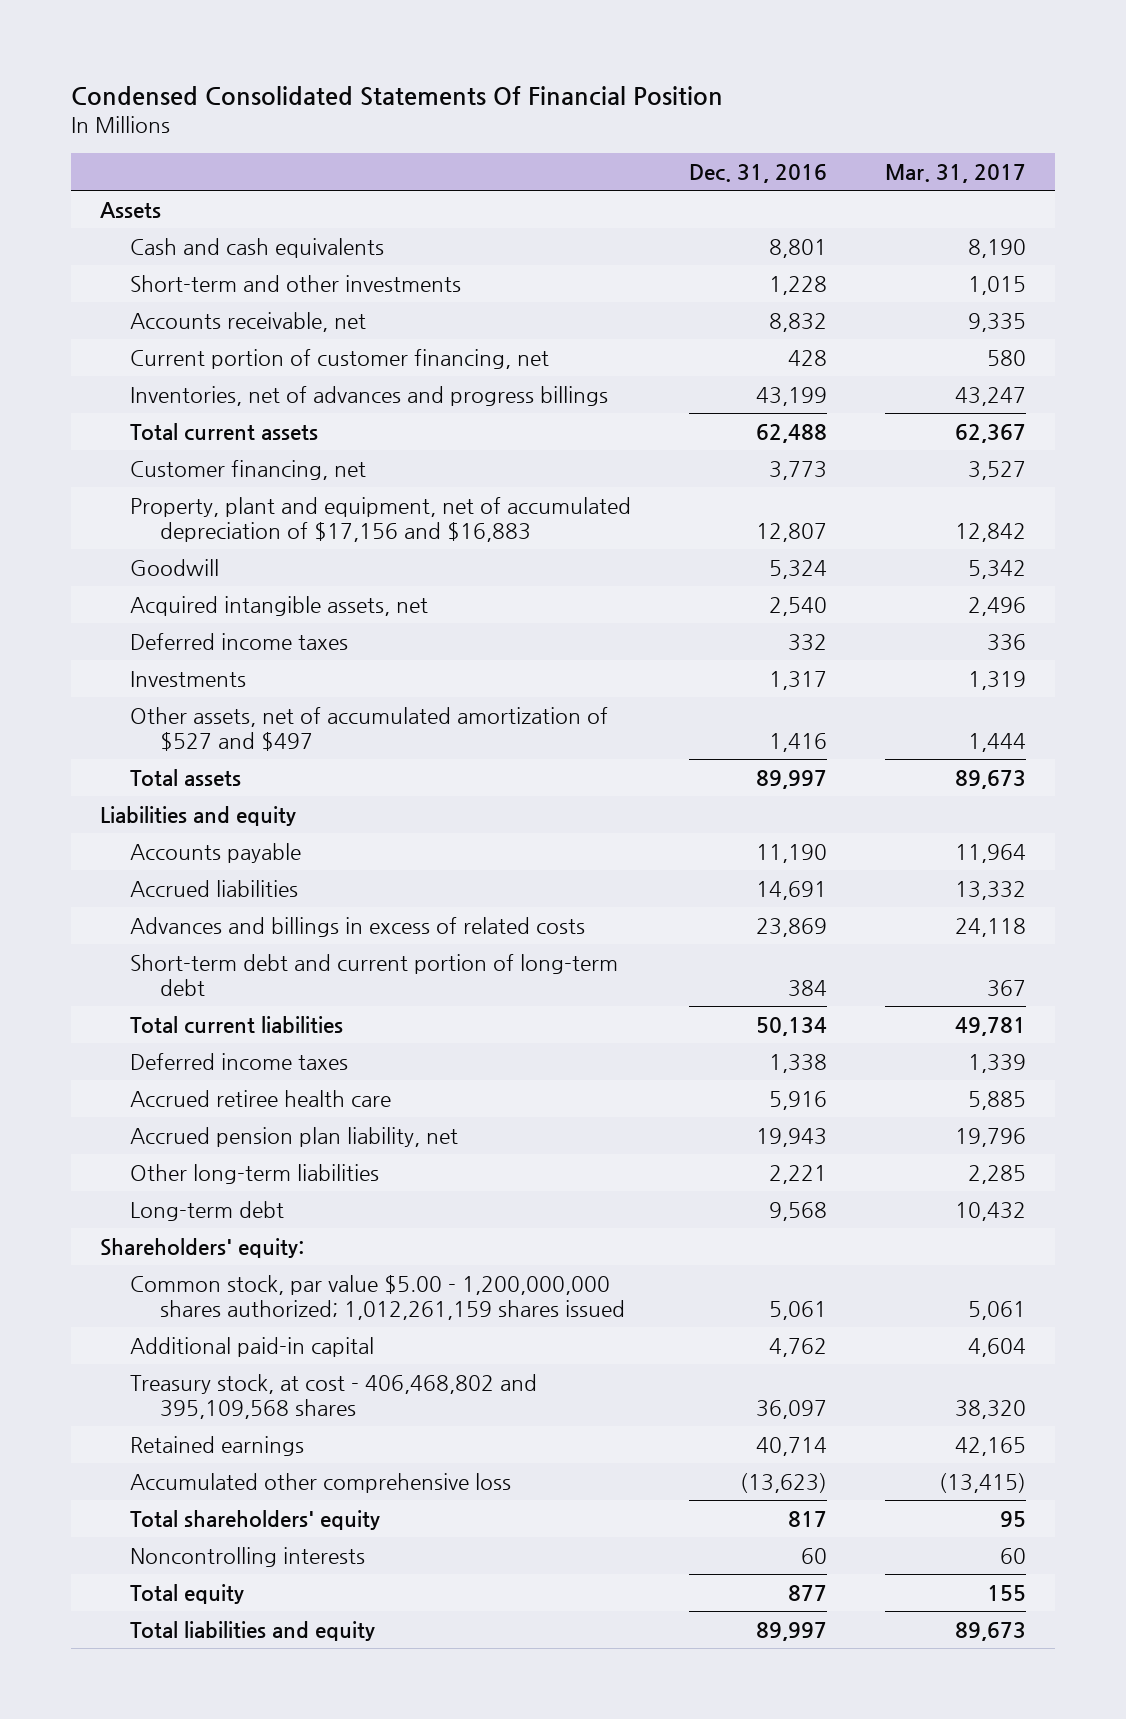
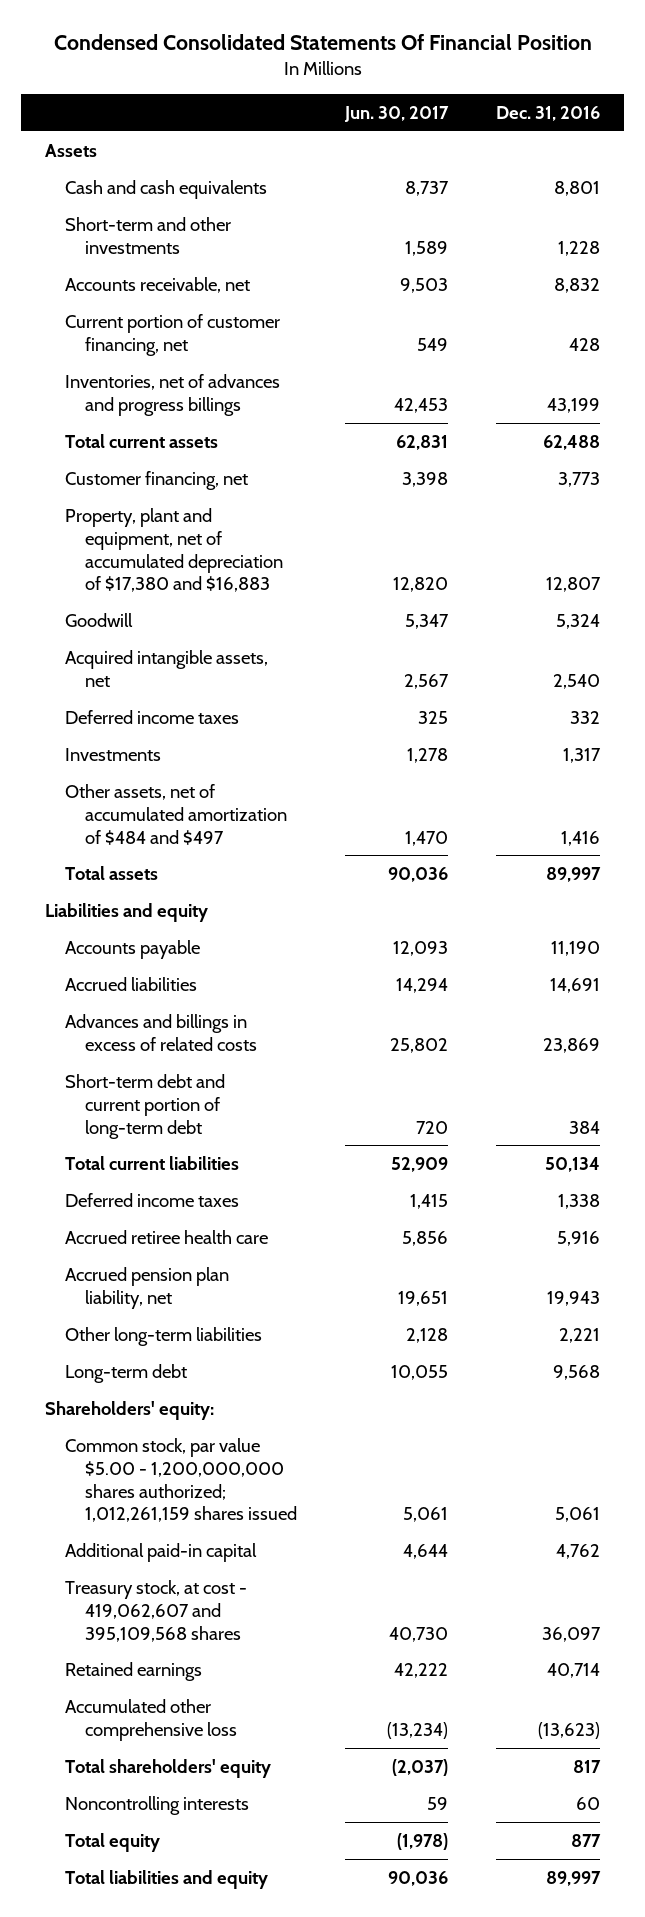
[885,163,1027,183] Mar. 31, 2017 -> none
none -> [343,105,449,122] Jun. 30, 2017
[130,497,632,542] Property, plant and equipment, net of accumulated depreciation of $17,156 and $16,883 -> [64,507,283,593] Property, plant and equipment, net of accumulated depreciation of $17,380 and $16,883
[130,707,609,751] Other assets, net of accumulated amortization of $527 and $497 -> [64,783,287,845] Other assets, net of accumulated amortization of $484 and $497
[130,1374,538,1419] Treasury stock, at cost - 406,468,802 and 395,109,568 shares -> [64,1579,247,1642] Treasury stock, at cost - 419,062,607 and 395,109,568 shares

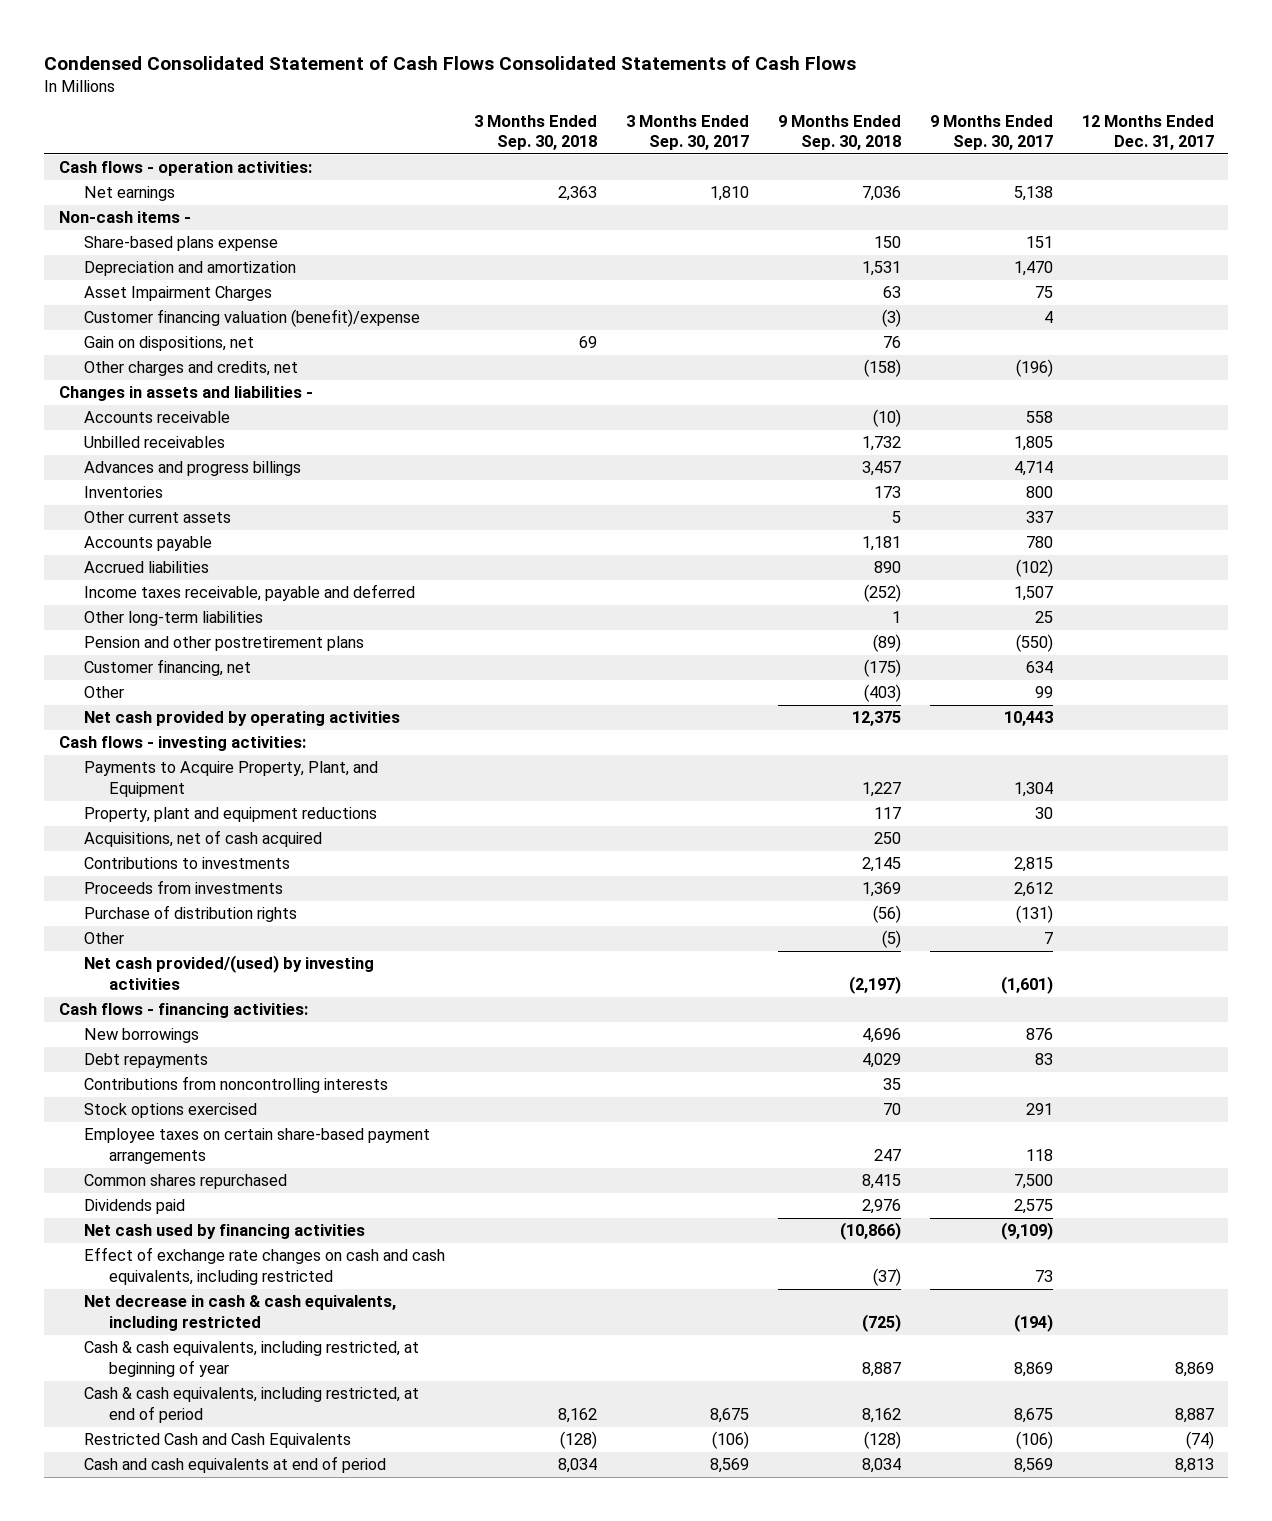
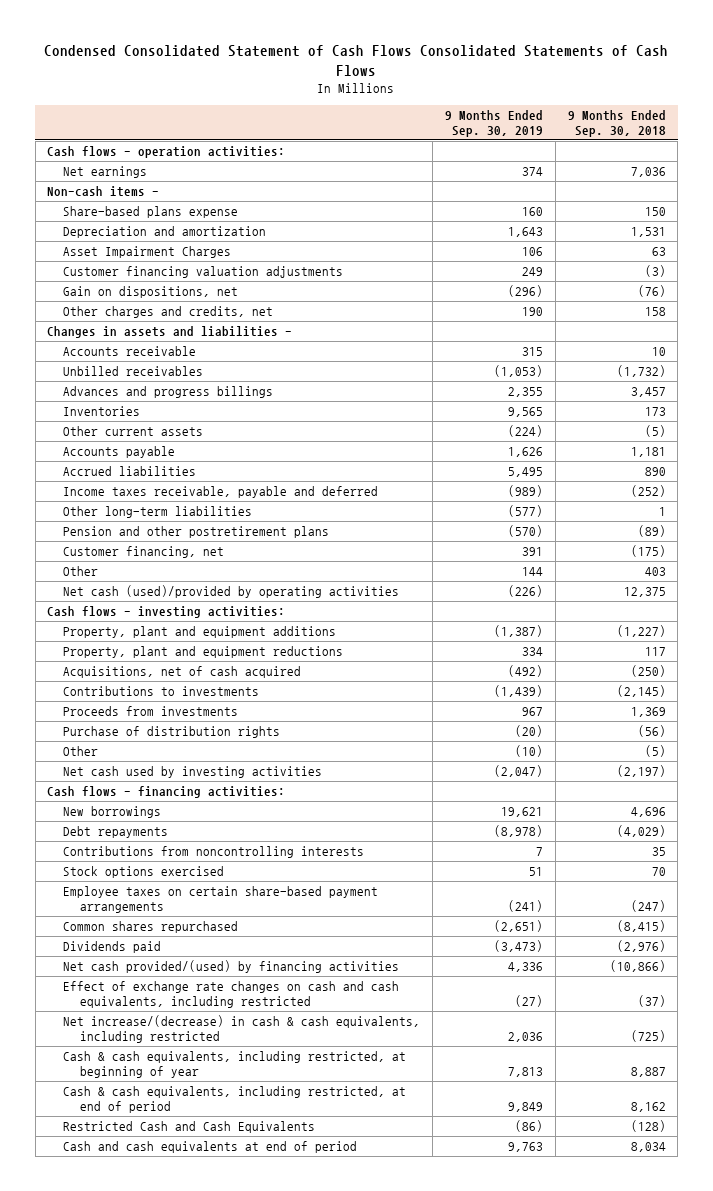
[473,114,597,150] 3 Months Ended Sep. 30, 2018 -> none
[625,114,749,150] 3 Months Ended Sep. 30, 2017 -> none
[929,114,1053,150] 9 Months Ended Sep. 30, 2017 -> none
[1081,114,1214,150] 12 Months Ended Dec. 31, 2017 -> none
none -> [445,109,544,137] 9 Months Ended Sep. 30, 2019
[83,309,420,328] Customer financing valuation (benefit)/expense -> [63,266,344,279] Customer financing valuation adjustments
[882,336,901,349] 76 -> [637,285,666,298] (76)
[863,359,901,378] (158) -> [644,307,666,317] 158
[872,409,901,428] (10) -> [651,347,666,357] 10
[861,436,901,452] 1,732 -> [616,365,666,378] (1,732)
[891,511,901,524] 5 -> [644,425,666,438] (5)
[863,684,901,703] (403) -> [644,567,666,577] 403
[83,711,400,727] Net cash provided by operating activities -> [63,585,400,599] Net cash (used)/provided by operating activities
[83,761,378,797] Payments to Acquire Property, Plant, and Equipment -> [63,626,337,639] Property, plant and equipment additions
[861,781,901,797] 1,227 -> [616,625,666,638] (1,227)
[873,832,901,845] 250 -> [630,665,666,678] (250)
[861,857,901,873] 2,145 -> [616,685,666,698] (2,145)
[83,955,374,990] Net cash provided/(used) by investing activities -> [63,766,323,779] Net cash used by investing activities
[861,1053,901,1069] 4,029 -> [616,825,666,838] (4,029)
[873,1148,901,1161] 247 -> [630,900,666,913] (247)
[861,1174,901,1190] 8,415 -> [616,920,666,933] (8,415)
[861,1199,901,1215] 2,976 -> [616,940,666,953] (2,976)
[83,1224,365,1240] Net cash used by financing activities -> [63,960,400,974] Net cash provided/(used) by financing activities
[83,1295,396,1331] Net decrease in cash & cash equivalents, including restricted -> [63,1015,421,1044] Net increase/(decrease) in cash & cash equivalents, including restricted

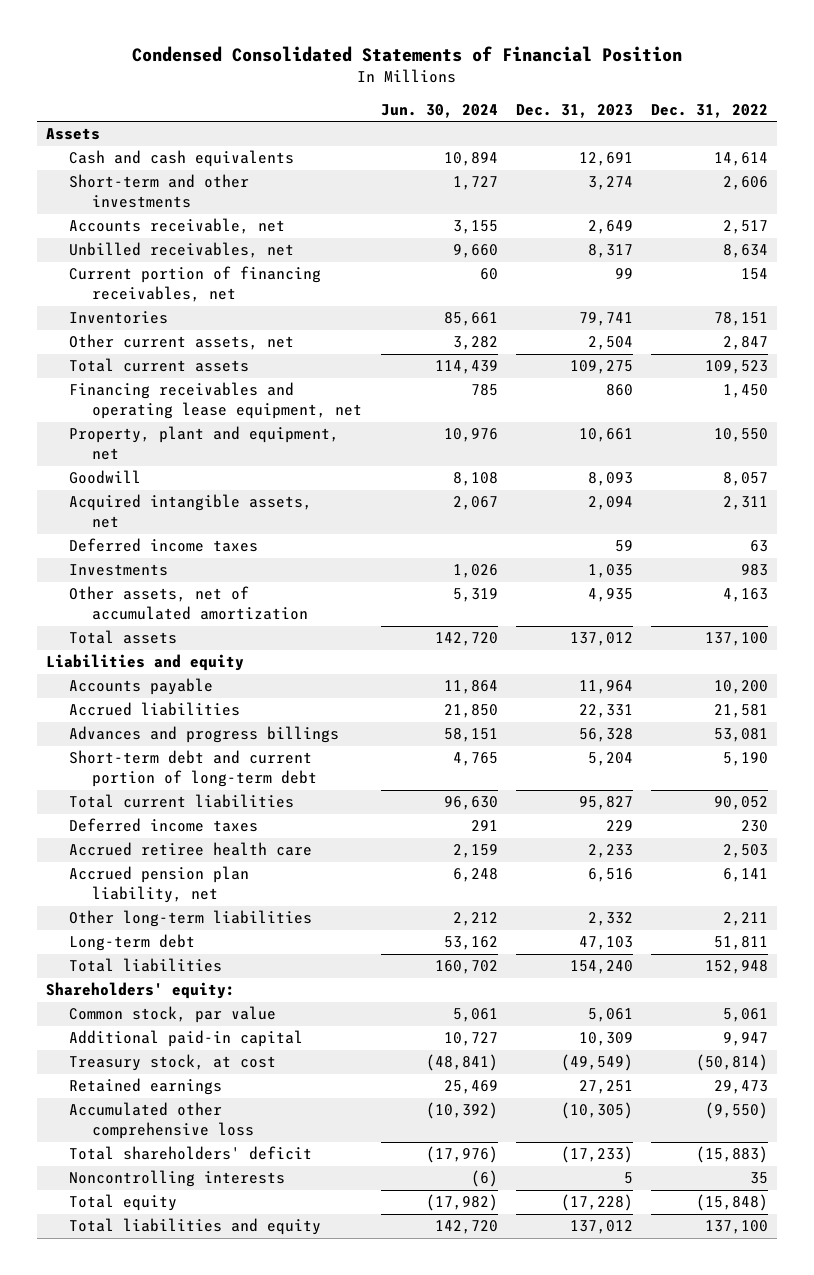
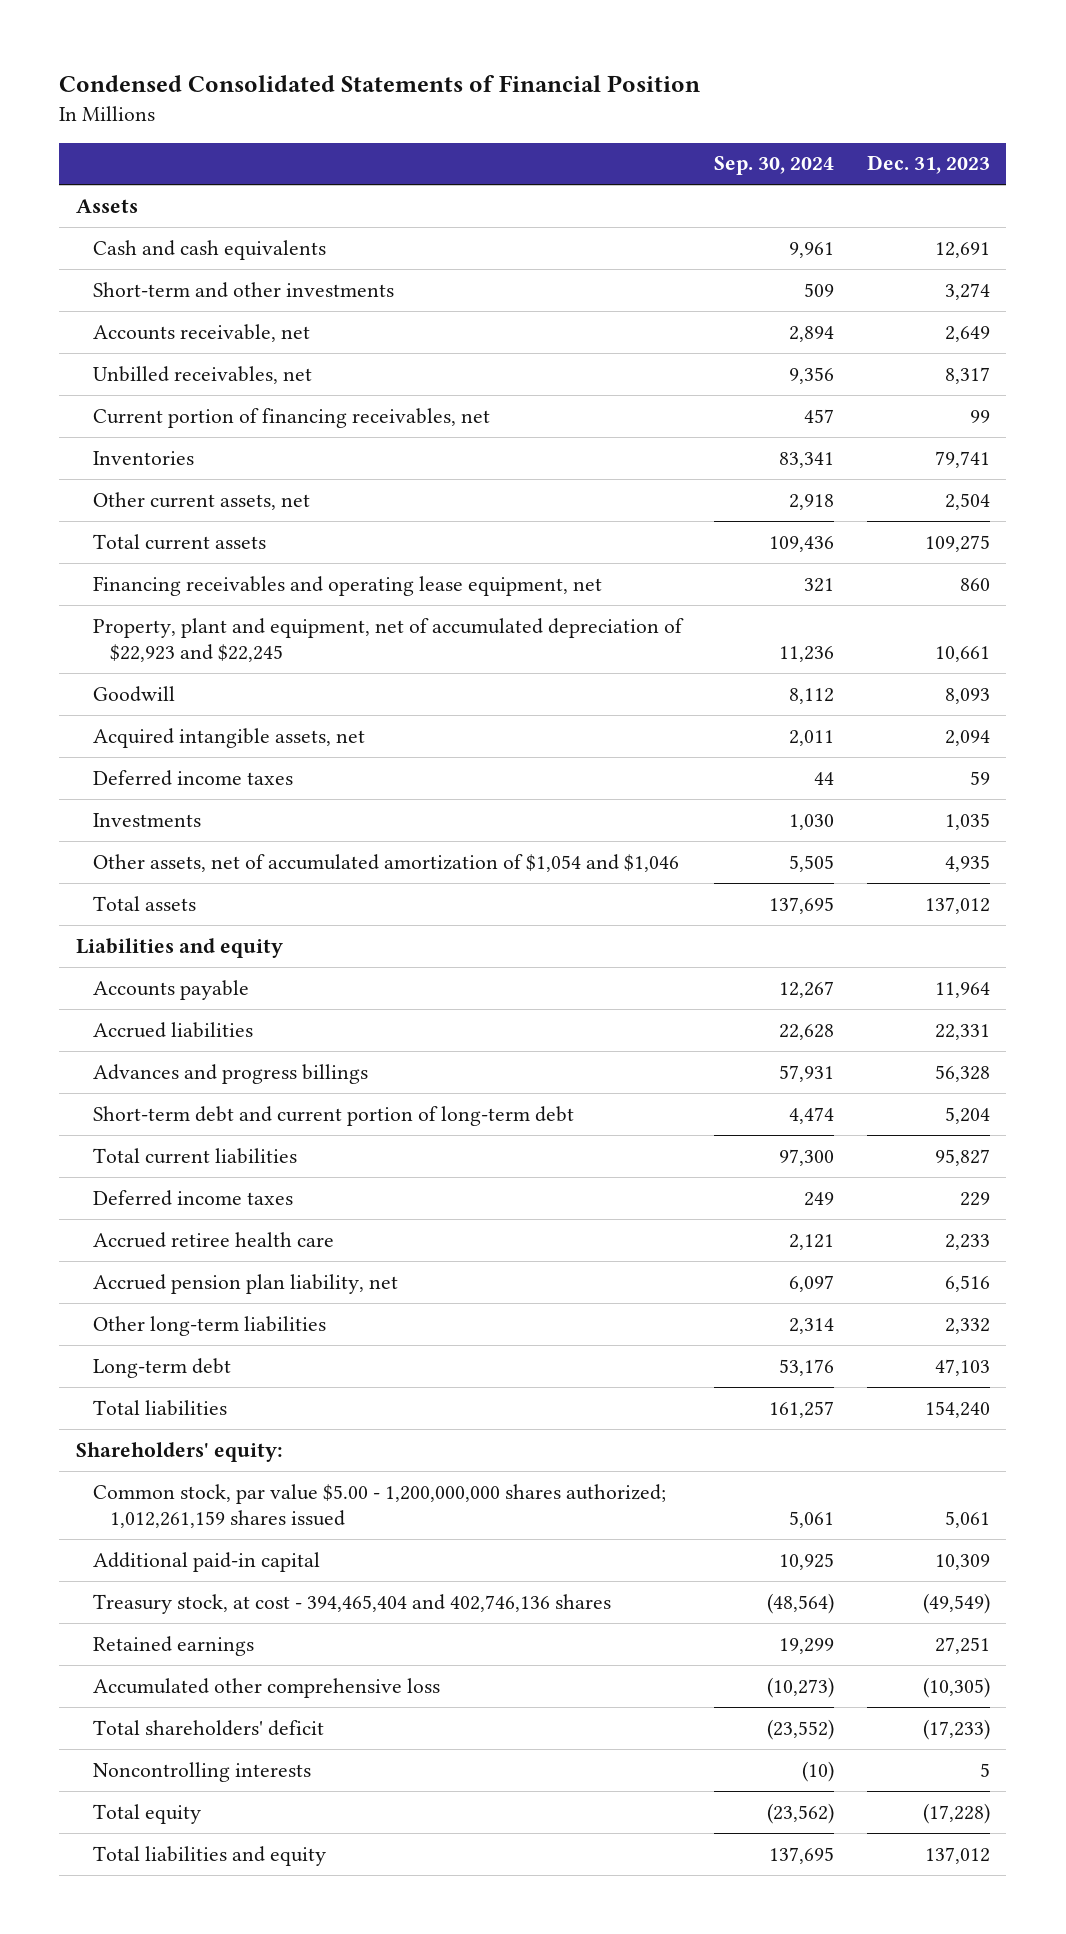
[380,103,498,118] Jun. 30, 2024 -> none
[651,103,769,118] Dec. 31, 2022 -> none
none -> [714,156,835,176] Sep. 30, 2024
[69,426,340,461] Property, plant and equipment, net -> [92,617,684,663] Property, plant and equipment, net of accumulated depreciation of $22,923 and $22,245
[69,586,309,621] Other assets, net of accumulated amortization -> [92,853,679,872] Other assets, net of accumulated amortization of $1,054 and $1,046
[69,1006,277,1024] Common stock, par value -> [92,1483,666,1529] Common stock, par value $5.00 - 1,200,000,000 shares authorized; 1,012,261,159 shares issued
[69,1054,277,1072] Treasury stock, at cost -> [92,1593,611,1614] Treasury stock, at cost - 394,465,404 and 402,746,136 shares

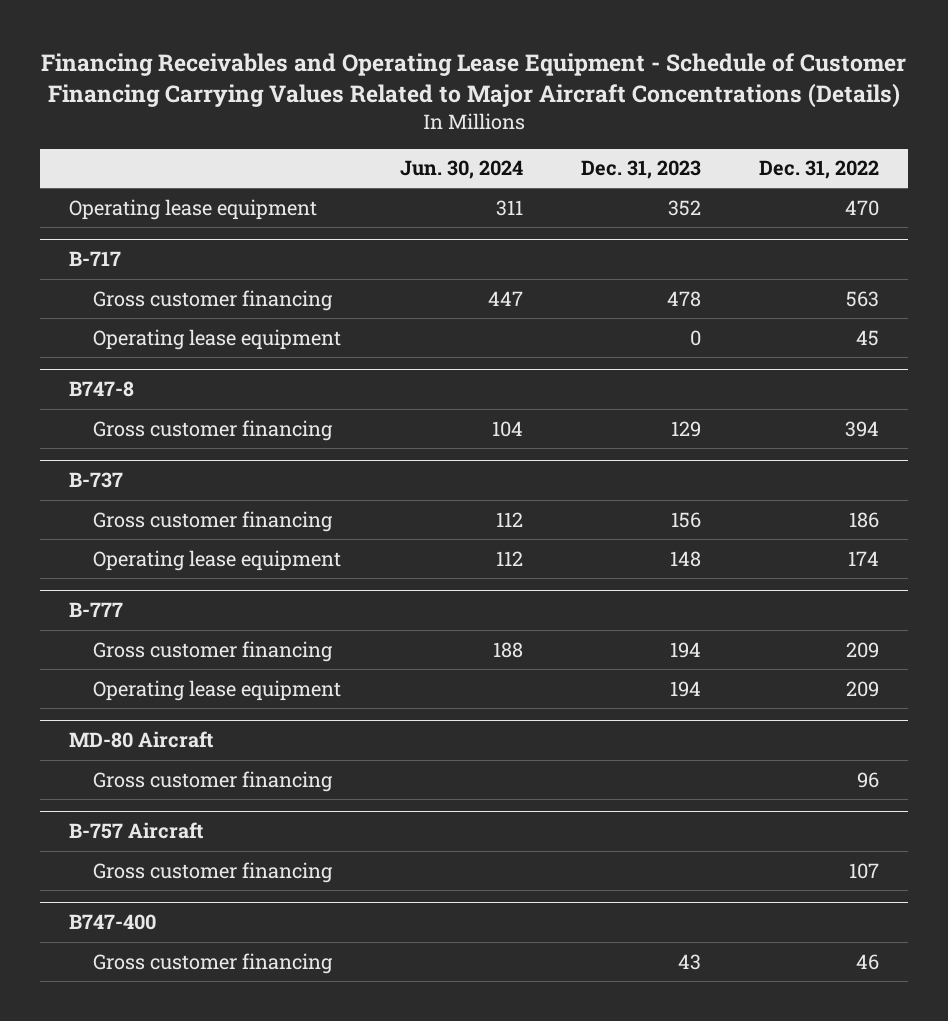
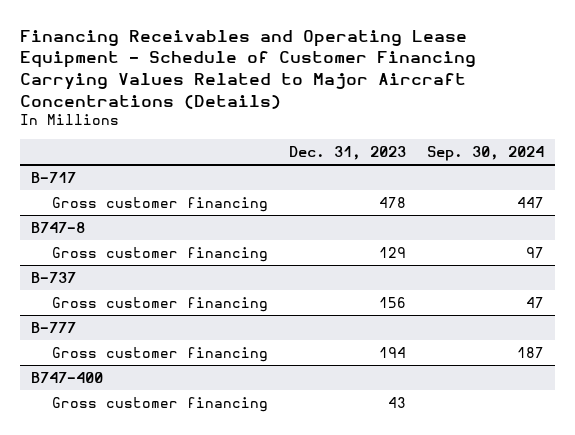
[399,160,523,180] Jun. 30, 2024 -> none
[758,160,879,180] Dec. 31, 2022 -> none
none -> [426,146,544,162] Sep. 30, 2024
[68,198,317,220] Operating lease equipment -> none
[93,328,342,350] Operating lease equipment -> none
[93,549,342,571] Operating lease equipment -> none
[93,679,342,701] Operating lease equipment -> none
[68,731,213,749] MD-80 Aircraft -> none
[93,770,334,792] Gross customer financing -> none
[68,822,203,840] B-757 Aircraft -> none
[93,861,334,883] Gross customer financing -> none

